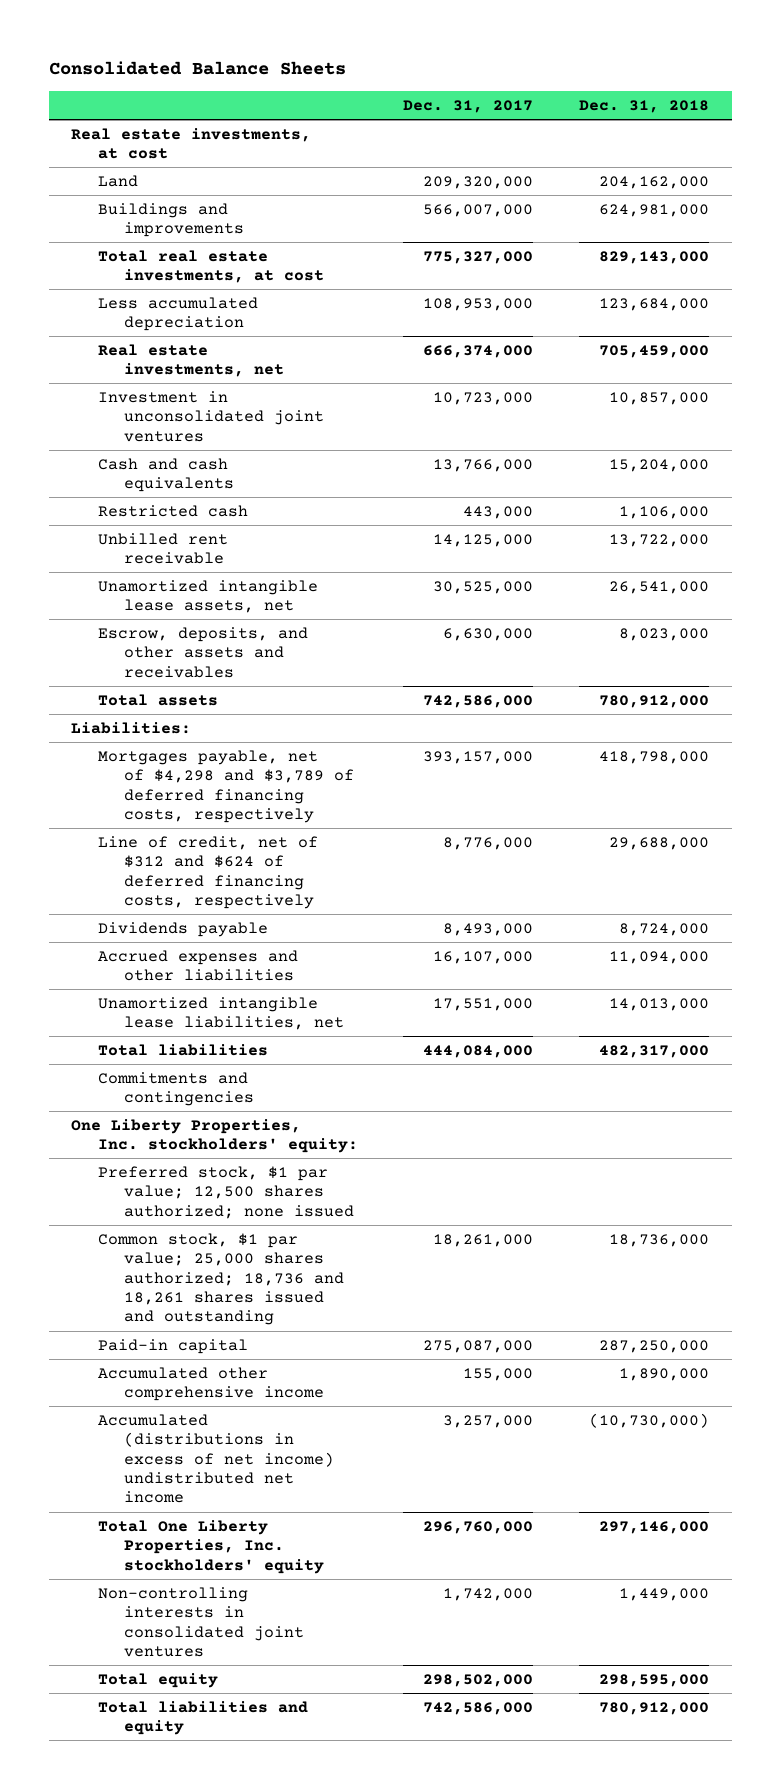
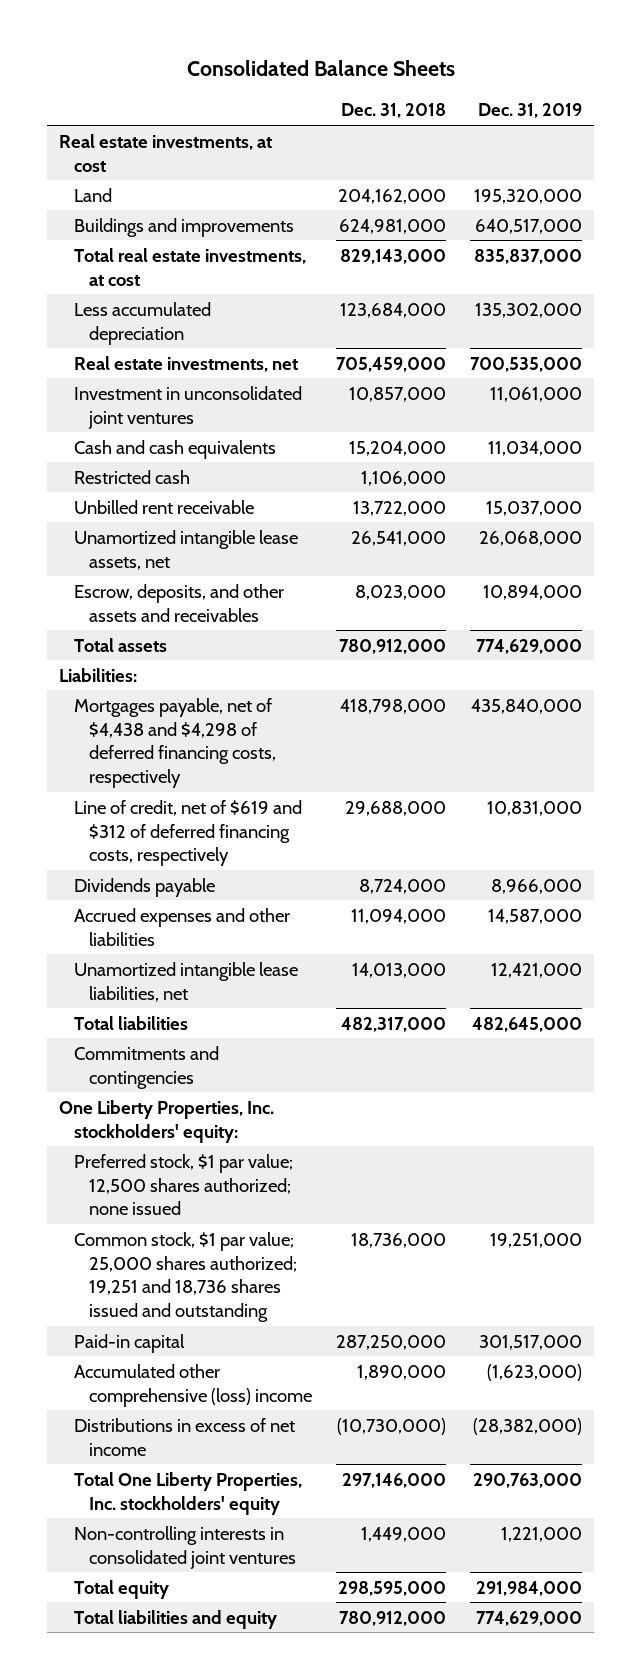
[403,99,534,113] Dec. 31, 2017 -> none
none -> [478,103,583,119] Dec. 31, 2019
[97,749,354,823] Mortgages payable, net of $4,298 and $3,789 of deferred financing costs, respectively -> [73,697,276,789] Mortgages payable, net of $4,438 and $4,298 of deferred financing costs, respectively
[97,835,318,909] Line of credit, net of $312 and $624 of deferred financing costs, respectively -> [73,799,302,867] Line of credit, net of $619 and $312 of deferred financing costs, respectively
[97,1232,344,1326] Common stock, $1 par value; 25,000 shares authorized; 18,736 and 18,261 shares issued and outstanding -> [73,1231,297,1323] Common stock, $1 par value; 25,000 shares authorized; 19,251 and 18,736 shares issued and outstanding
[97,1366,324,1402] Accumulated other comprehensive income -> [73,1363,312,1407] Accumulated other comprehensive (loss) income
[97,1413,334,1504] Accumulated (distributions in excess of net income) undistributed net income -> [73,1417,295,1456] Distributions in excess of net income

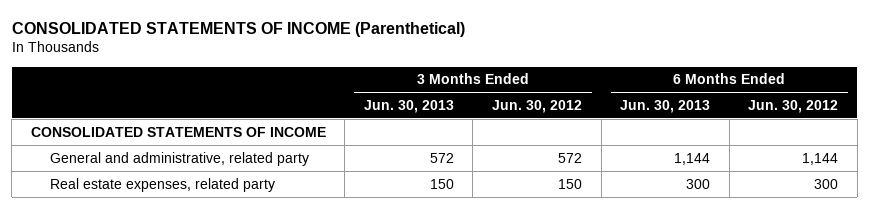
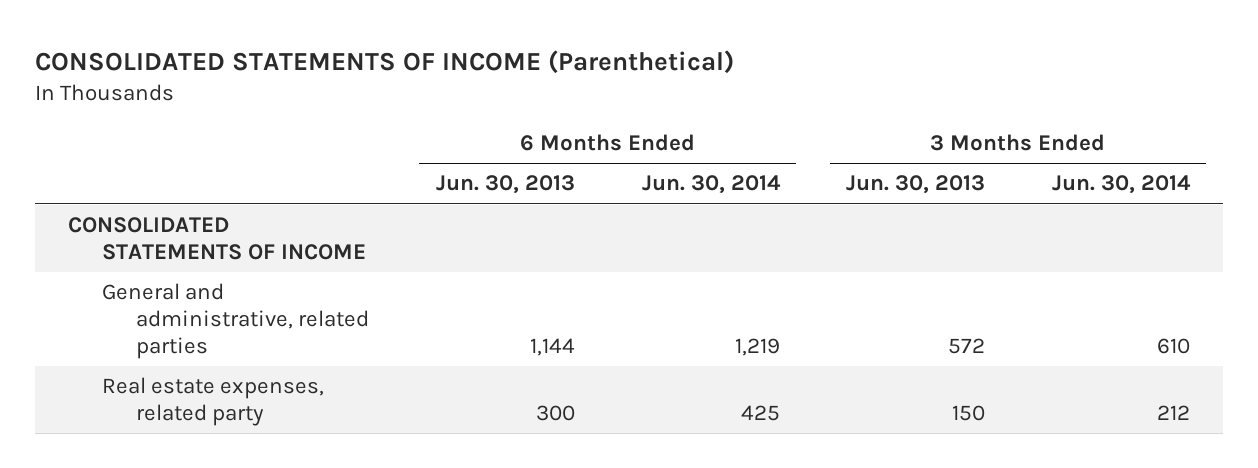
[491,99,582,113] Jun. 30, 2012 -> none
[748,99,839,113] Jun. 30, 2012 -> none
none -> [641,175,781,195] Jun. 30, 2014
none -> [1051,175,1191,195] Jun. 30, 2014
[50,151,310,166] General and administrative, related party -> [102,283,370,359] General and administrative, related parties

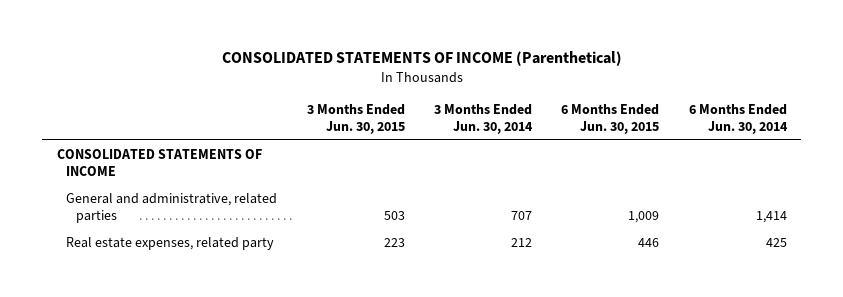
[435,175,575,195] Jun. 30, 2013 -> none
[846,175,986,195] Jun. 30, 2013 -> none
none -> [306,103,405,134] 3 Months Ended Jun. 30, 2015
none -> [561,103,660,134] 6 Months Ended Jun. 30, 2015
[734,337,780,356] 1,219 -> [755,211,787,224] 1,414
[1156,337,1190,354] 610 -> [511,211,533,221] 707

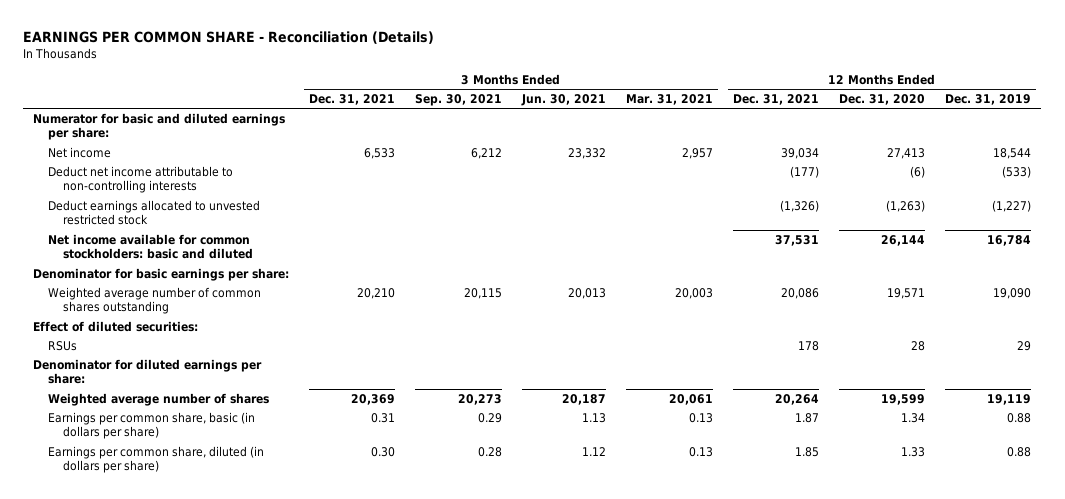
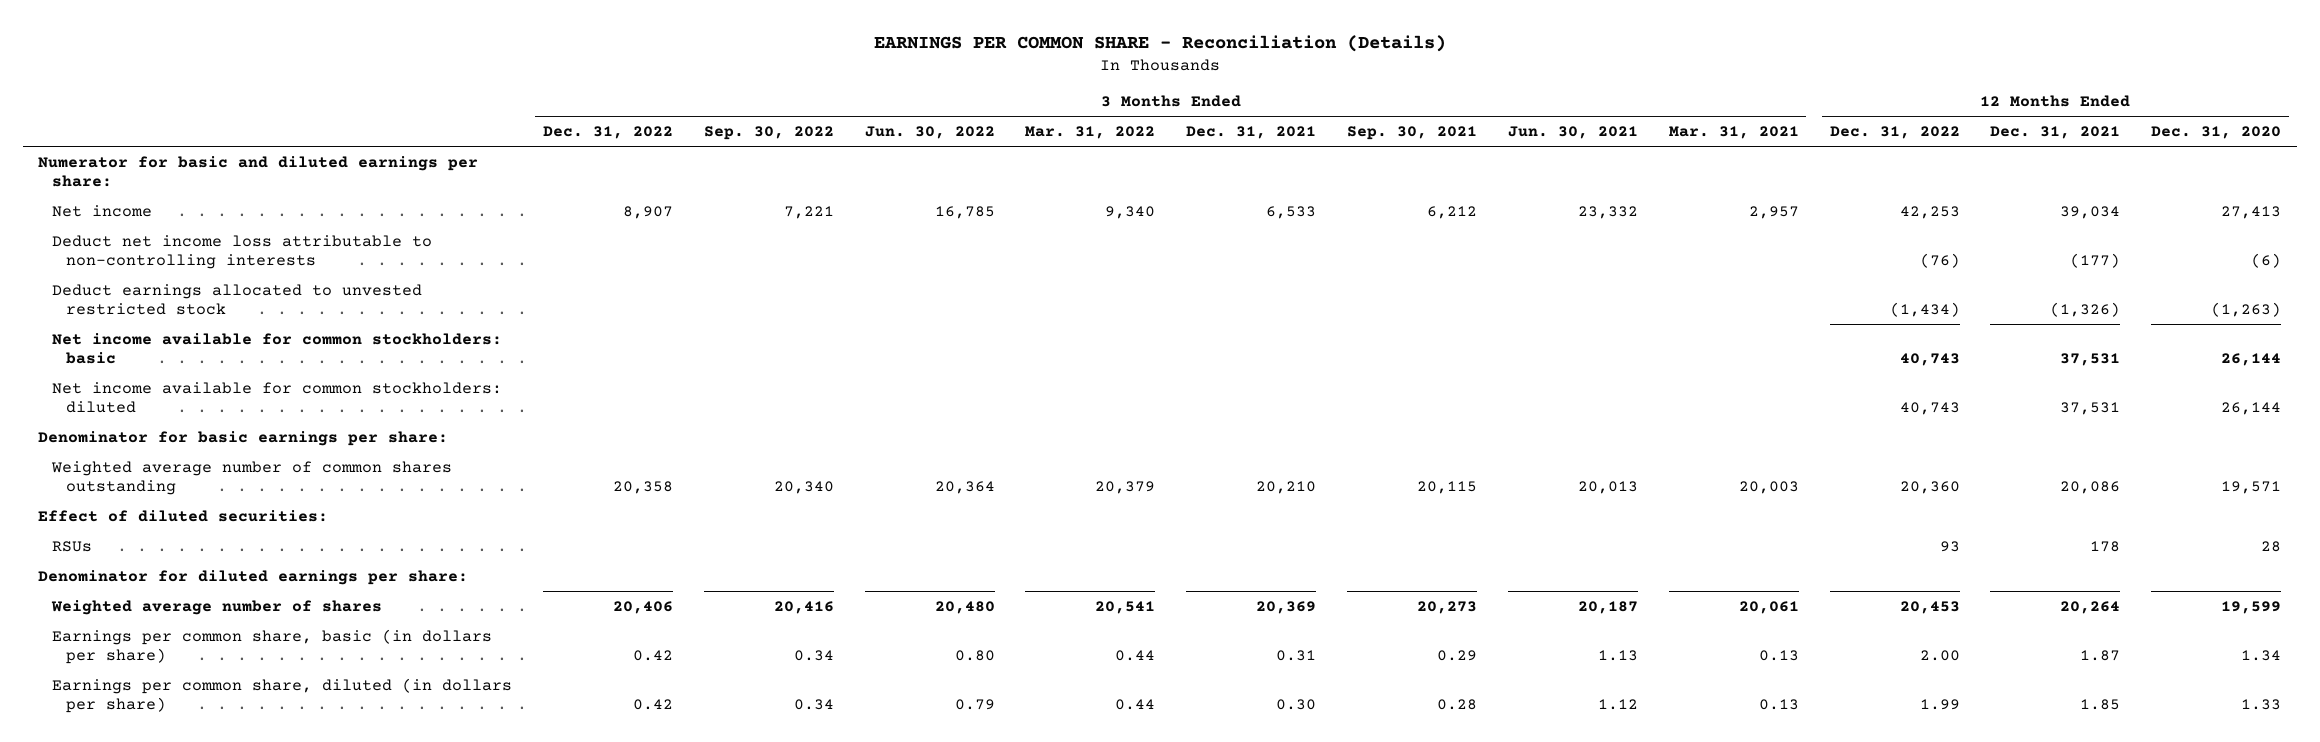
[945,94,1032,106] Dec. 31, 2019 -> none
none -> [542,126,673,140] Dec. 31, 2022
none -> [703,126,834,141] Sep. 30, 2022
none -> [864,126,995,140] Jun. 30, 2022
none -> [1025,126,1156,140] Mar. 31, 2022
none -> [1829,126,1960,140] Dec. 31, 2022
[48,165,234,194] Deduct net income attributable to non-controlling interests -> [52,234,433,270] Deduct net income loss attributable to non-controlling interests
[48,233,254,260] Net income available for common stockholders: basic and diluted -> [52,332,503,365] Net income available for common stockholders: basic
none -> [52,381,503,414] Net income available for common stockholders: diluted

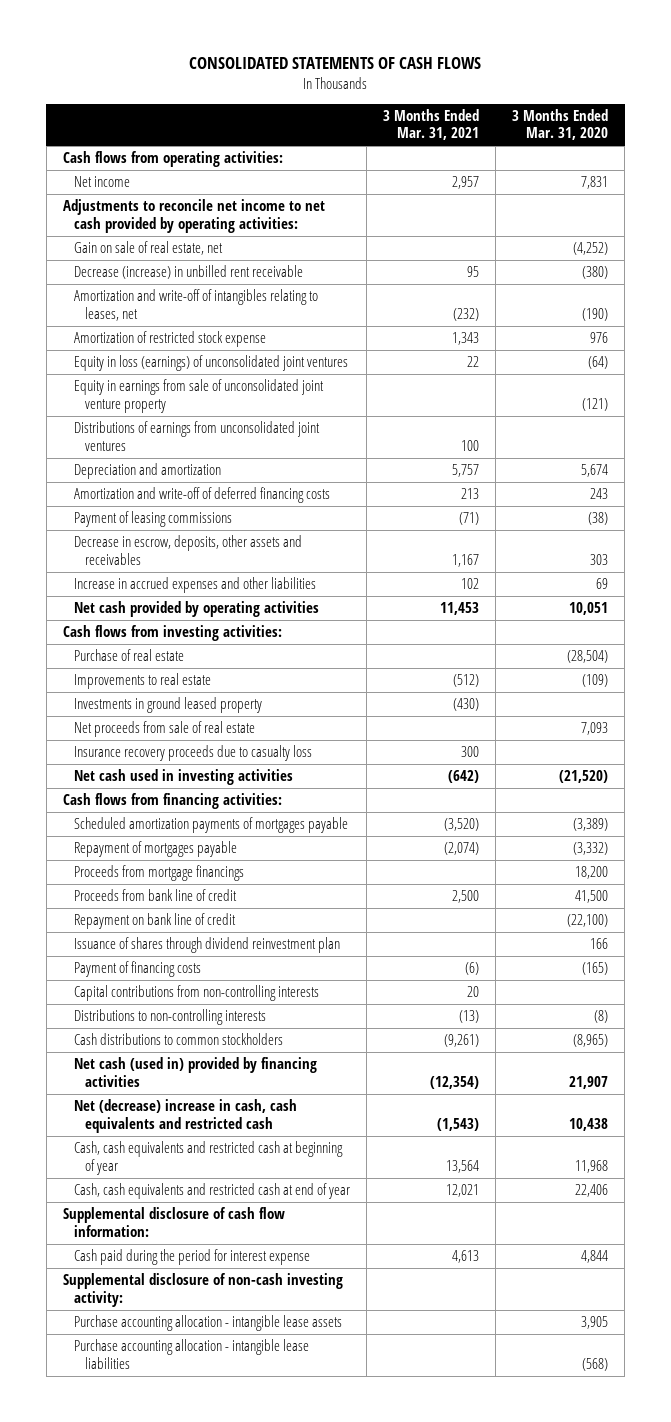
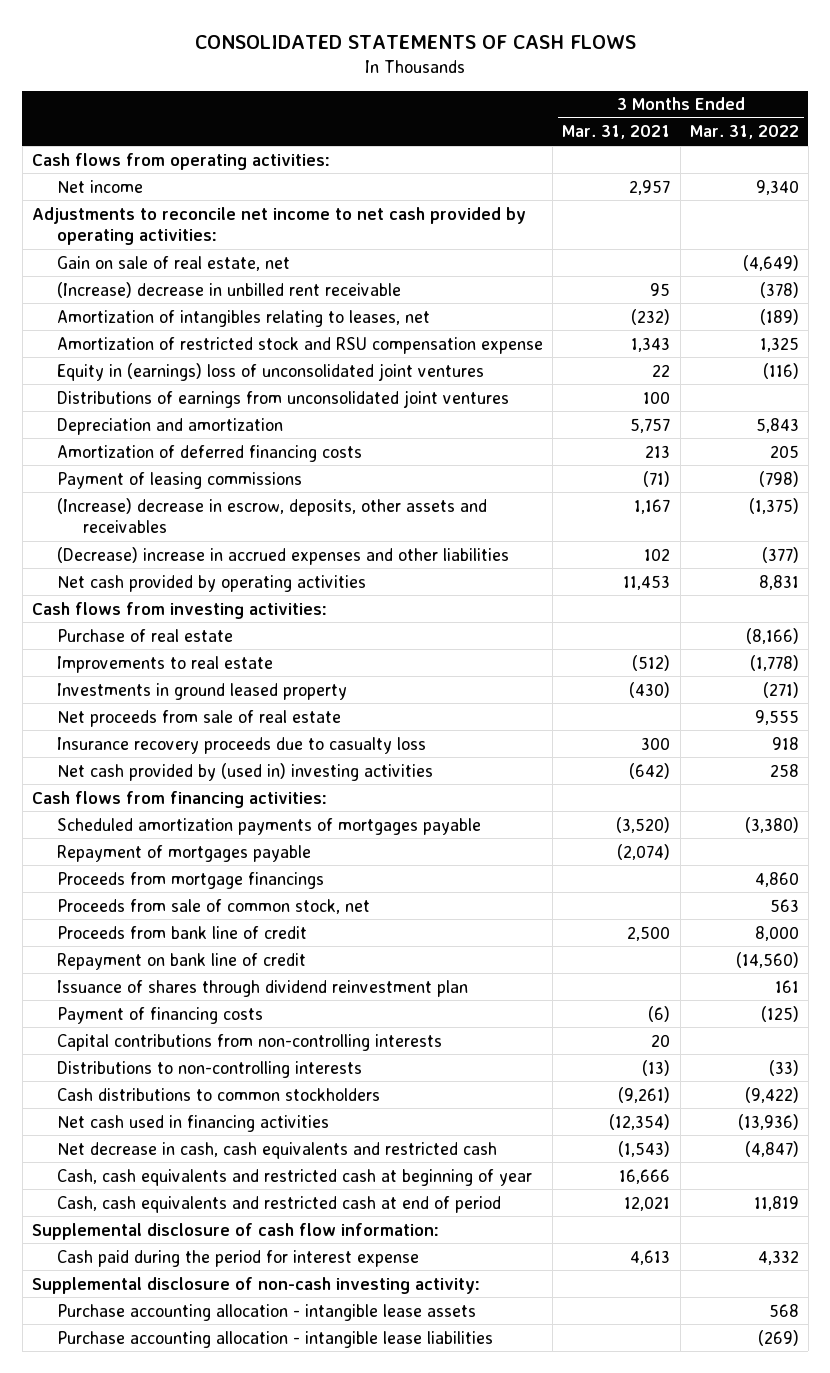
[512,108,609,141] 3 Months Ended Mar. 31, 2020 -> none
none -> [689,125,799,140] Mar. 31, 2022
[73,379,324,413] Equity in earnings from sale of unconsolidated joint venture property -> none
[73,265,303,280] Decrease (increase) in unbilled rent receivable -> [57,281,402,298] (Increase) decrease in unbilled rent receivable
[73,289,318,321] Amortization and write-off of intangibles relating to leases, net -> [57,309,431,327] Amortization of intangibles relating to leases, net
[73,331,266,348] Amortization of restricted stock expense -> [57,336,544,354] Amortization of restricted stock and RSU compensation expense
[73,355,348,372] Equity in loss (earnings) of unconsolidated joint ventures -> [57,362,485,381] Equity in (earnings) loss of unconsolidated joint ventures
[73,487,330,504] Amortization and write-off of deferred financing costs -> [57,444,363,462] Amortization of deferred financing costs
[73,535,302,565] Decrease in escrow, deposits, other assets and receivables -> [57,497,488,534] (Increase) decrease in escrow, deposits, other assets and receivables
[73,577,316,594] Increase in accrued expenses and other liabilities -> [57,546,510,565] (Decrease) increase in accrued expenses and other liabilities
[73,769,293,786] Net cash used in investing activities -> [57,762,434,781] Net cash provided by (used in) investing activities
none -> [57,898,371,914] Proceeds from sale of common stock, net
[73,1057,317,1087] Net cash (used in) provided by financing activities -> [57,1114,330,1132] Net cash used in financing activities
[73,1099,297,1133] Net (decrease) increase in cash, cash equivalents and restricted cash -> [57,1141,498,1159] Net decrease in cash, cash equivalents and restricted cash
[446,1159,480,1173] 13,564 -> [619,1168,671,1184] 16,666
[73,1183,350,1200] Cash, cash equivalents and restricted cash at end of year -> [57,1195,502,1213] Cash, cash equivalents and restricted cash at end of period

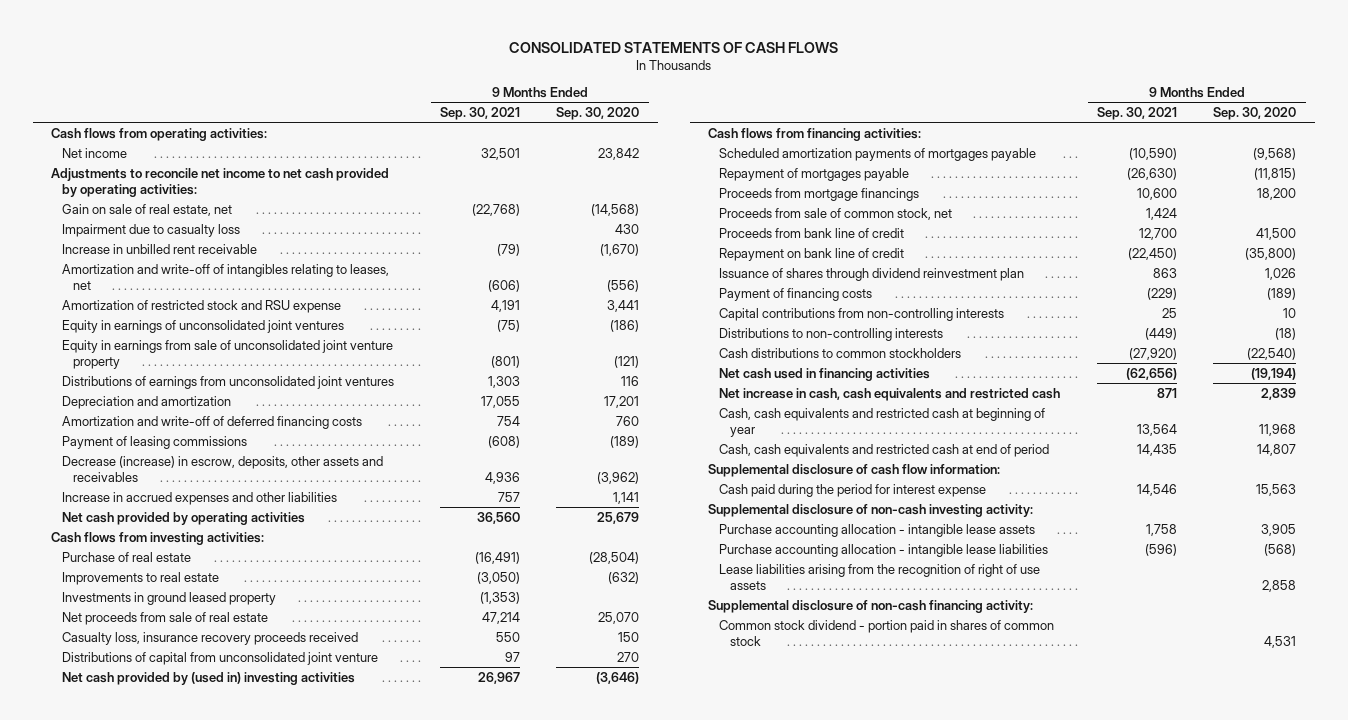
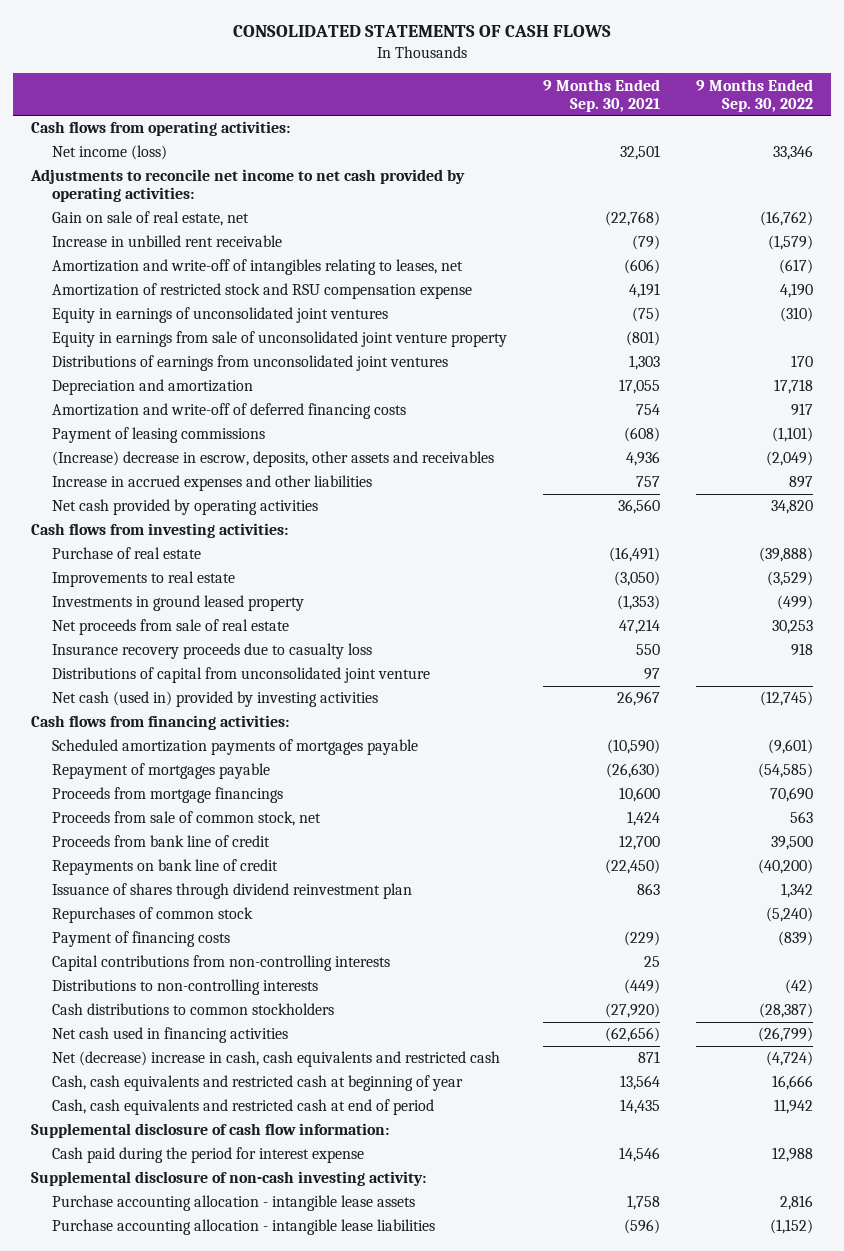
[556,107,640,121] Sep. 30, 2020 -> none
none -> [695,78,813,112] 9 Months Ended Sep. 30, 2022
[62,147,128,158] Net income -> [51,145,167,161] Net income (loss)
[62,223,241,237] Impairment due to casualty loss -> none
[62,299,342,313] Amortization of restricted stock and RSU expense -> [51,283,472,300] Amortization of restricted stock and RSU compensation expense
[62,455,384,482] Decrease (increase) in escrow, deposits, other assets and receivables -> [51,451,494,468] (Increase) decrease in escrow, deposits, other assets and receivables
[62,631,359,645] Casualty loss, insurance recovery proceeds received -> [51,643,372,660] Insurance recovery proceeds due to casualty loss
[62,671,356,685] Net cash provided by (used in) investing activities -> [51,691,378,708] Net cash (used in) provided by investing activities
[718,247,904,261] Repayment on bank line of credit -> [51,859,278,876] Repayments on bank line of credit
none -> [51,907,253,924] Repurchases of common stock
[718,387,1060,401] Net increase in cash, cash equivalents and restricted cash -> [51,1051,500,1068] Net (decrease) increase in cash, cash equivalents and restricted cash
[718,563,1040,590] Lease liabilities arising from the recognition of right of use assets -> none
[708,599,1034,613] Supplemental disclosure of non-cash financing activity: -> none
[718,619,1054,646] Common stock dividend - portion paid in shares of common stock -> none

